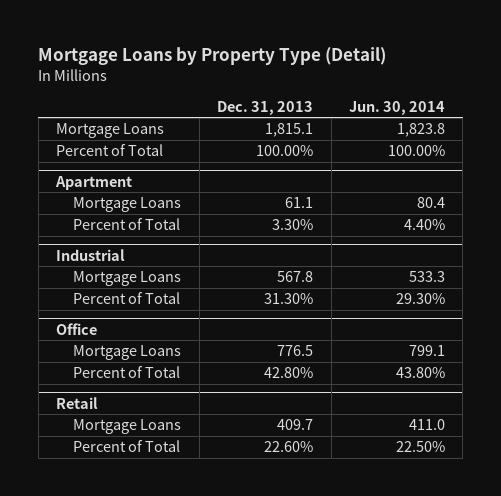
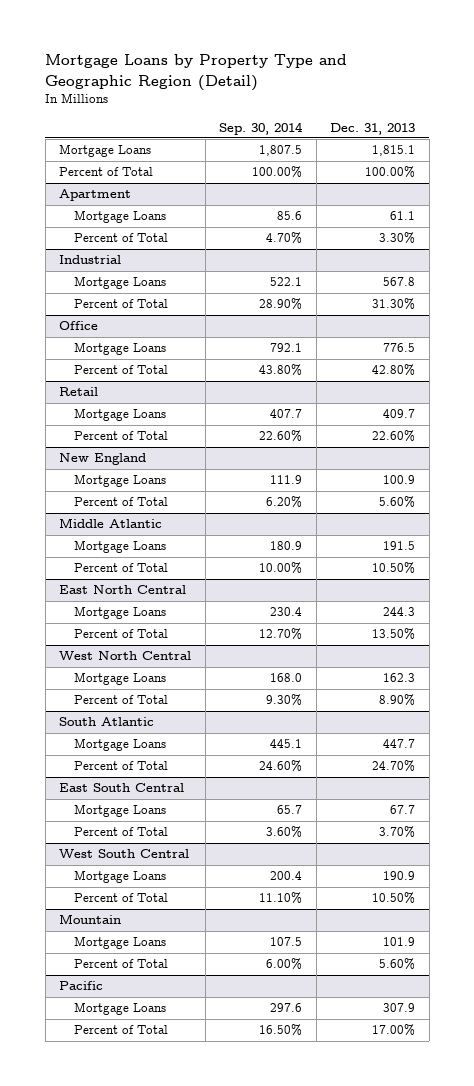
[38,47,387,66] Mortgage Loans by Property Type (Detail) -> [45,54,348,91] Mortgage Loans by Property Type and Geographic Region (Detail)
[348,100,445,115] Jun. 30, 2014 -> none
none -> [219,121,304,135] Sep. 30, 2014
none -> [59,453,147,466] New England
none -> [74,474,167,488] Mortgage Loans
none -> [74,497,169,507] Percent of Total
none -> [59,518,163,529] Middle Atlantic
none -> [74,540,167,554] Mortgage Loans
none -> [74,563,169,573] Percent of Total
none -> [59,585,187,595] East North Central
none -> [74,606,167,620] Mortgage Loans
none -> [74,629,169,639] Percent of Total
none -> [59,651,192,661] West North Central
none -> [74,672,167,686] Mortgage Loans
none -> [74,695,169,705] Percent of Total
none -> [59,717,155,727] South Atlantic
none -> [74,738,167,752] Mortgage Loans
none -> [74,761,169,771] Percent of Total
none -> [59,783,185,793] East South Central
none -> [74,804,167,818] Mortgage Loans
none -> [74,827,169,837] Percent of Total
none -> [59,849,190,859] West South Central
none -> [74,870,167,884] Mortgage Loans
none -> [74,893,169,903] Percent of Total
none -> [59,914,122,925] Mountain
none -> [74,936,167,950] Mortgage Loans
none -> [74,959,169,969] Percent of Total
none -> [59,981,104,991] Pacific
none -> [74,1002,167,1016] Mortgage Loans
none -> [74,1025,169,1035] Percent of Total

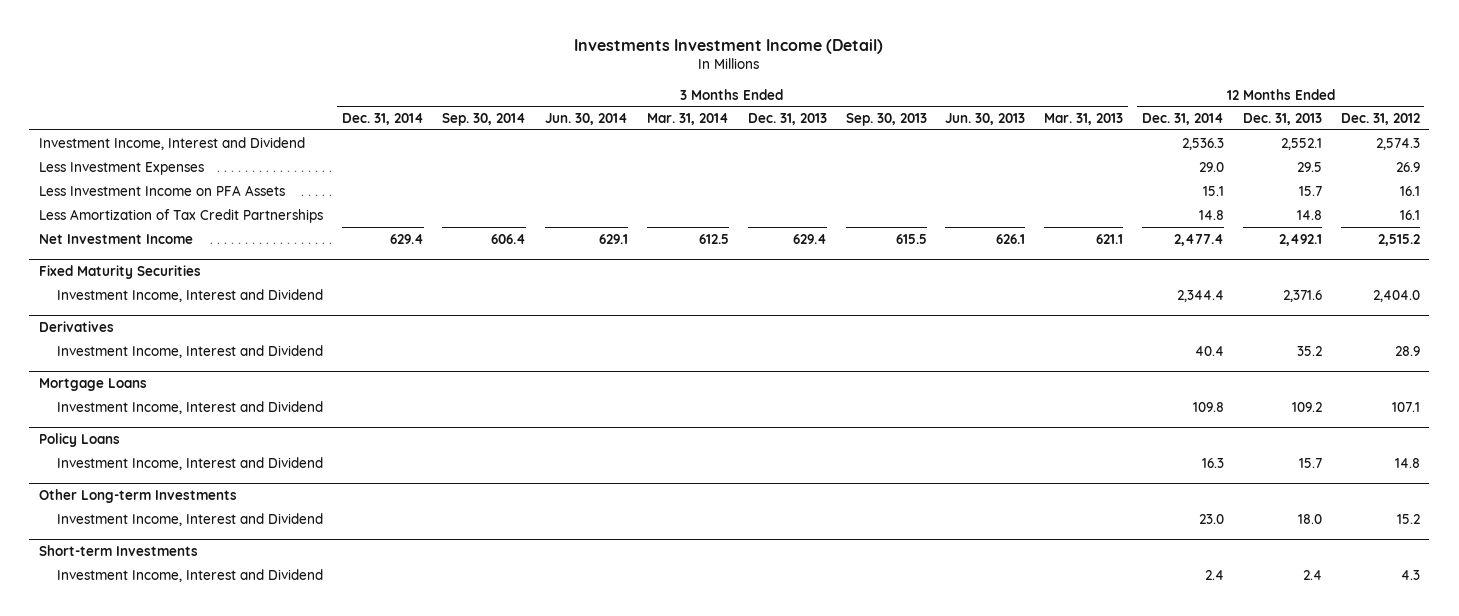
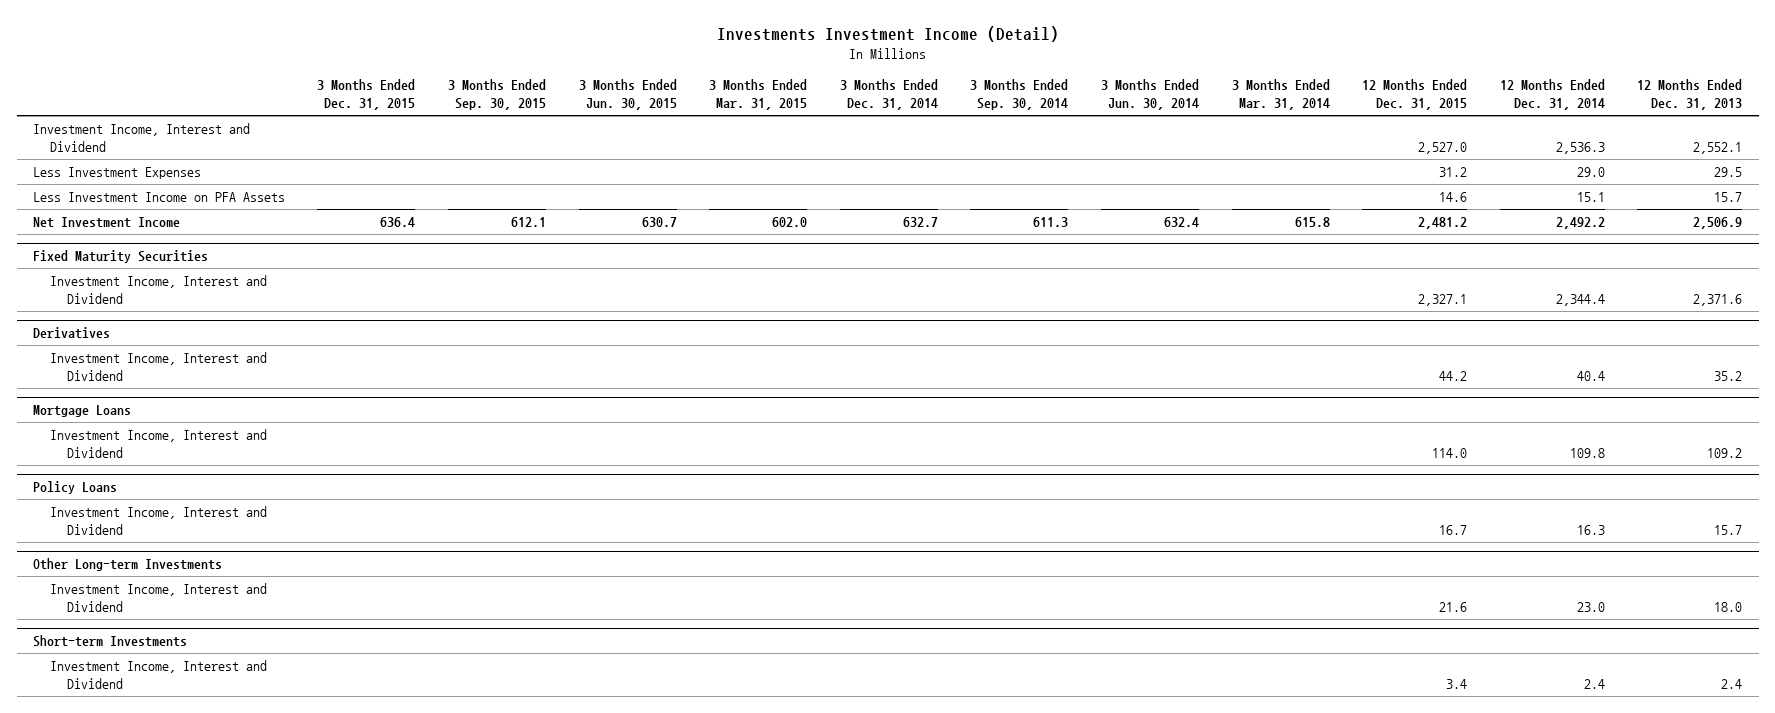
[747,113,827,126] Dec. 31, 2013 -> none
[845,113,927,127] Sep. 30, 2013 -> none
[945,113,1026,126] Jun. 30, 2013 -> none
[1044,113,1124,126] Mar. 31, 2013 -> none
[1340,113,1420,126] Dec. 31, 2012 -> none
none -> [317,79,416,111] 3 Months Ended Dec. 31, 2015
none -> [447,79,546,111] 3 Months Ended Sep. 30, 2015
none -> [578,79,677,111] 3 Months Ended Jun. 30, 2015
none -> [709,79,808,111] 3 Months Ended Mar. 31, 2015
none -> [1362,79,1468,111] 12 Months Ended Dec. 31, 2015
[38,208,323,223] Less Amortization of Tax Credit Partnerships -> none
[389,233,424,244] 629.4 -> [902,217,938,228] 632.7
[491,233,527,244] 606.4 -> [1033,217,1069,228] 611.3
[599,233,629,244] 629.1 -> [1163,217,1199,228] 632.4
[699,233,730,244] 612.5 -> [1294,217,1330,228] 615.8
[1174,233,1225,246] 2,477.4 -> [1555,217,1605,230] 2,492.2
[1278,233,1322,246] 2,492.1 -> [1693,217,1743,230] 2,506.9

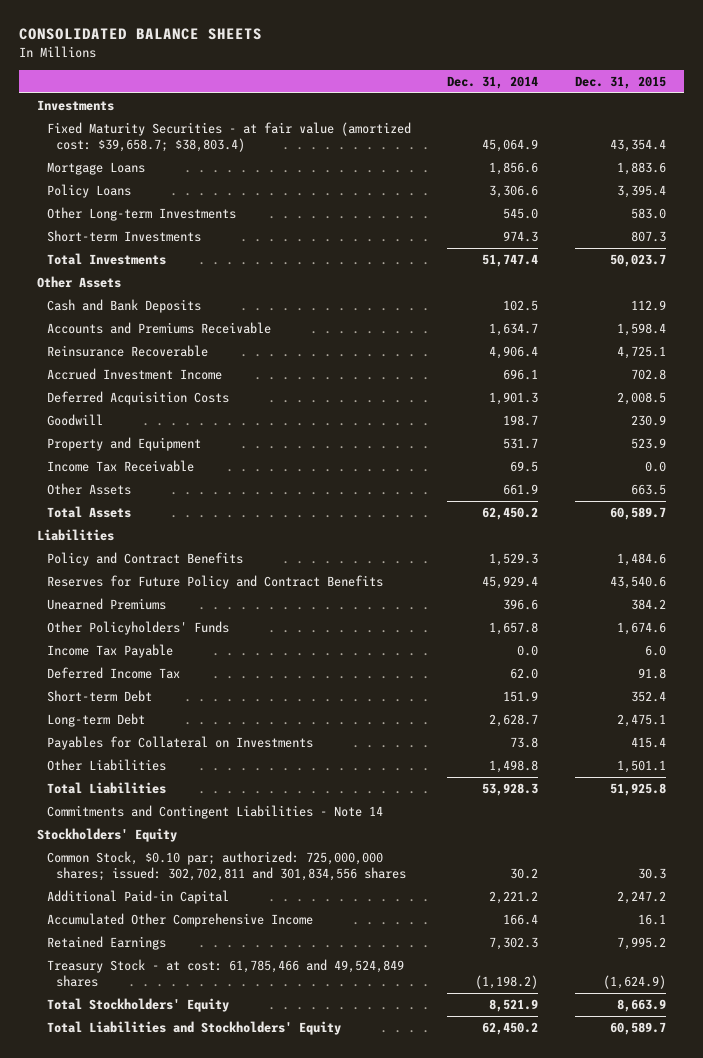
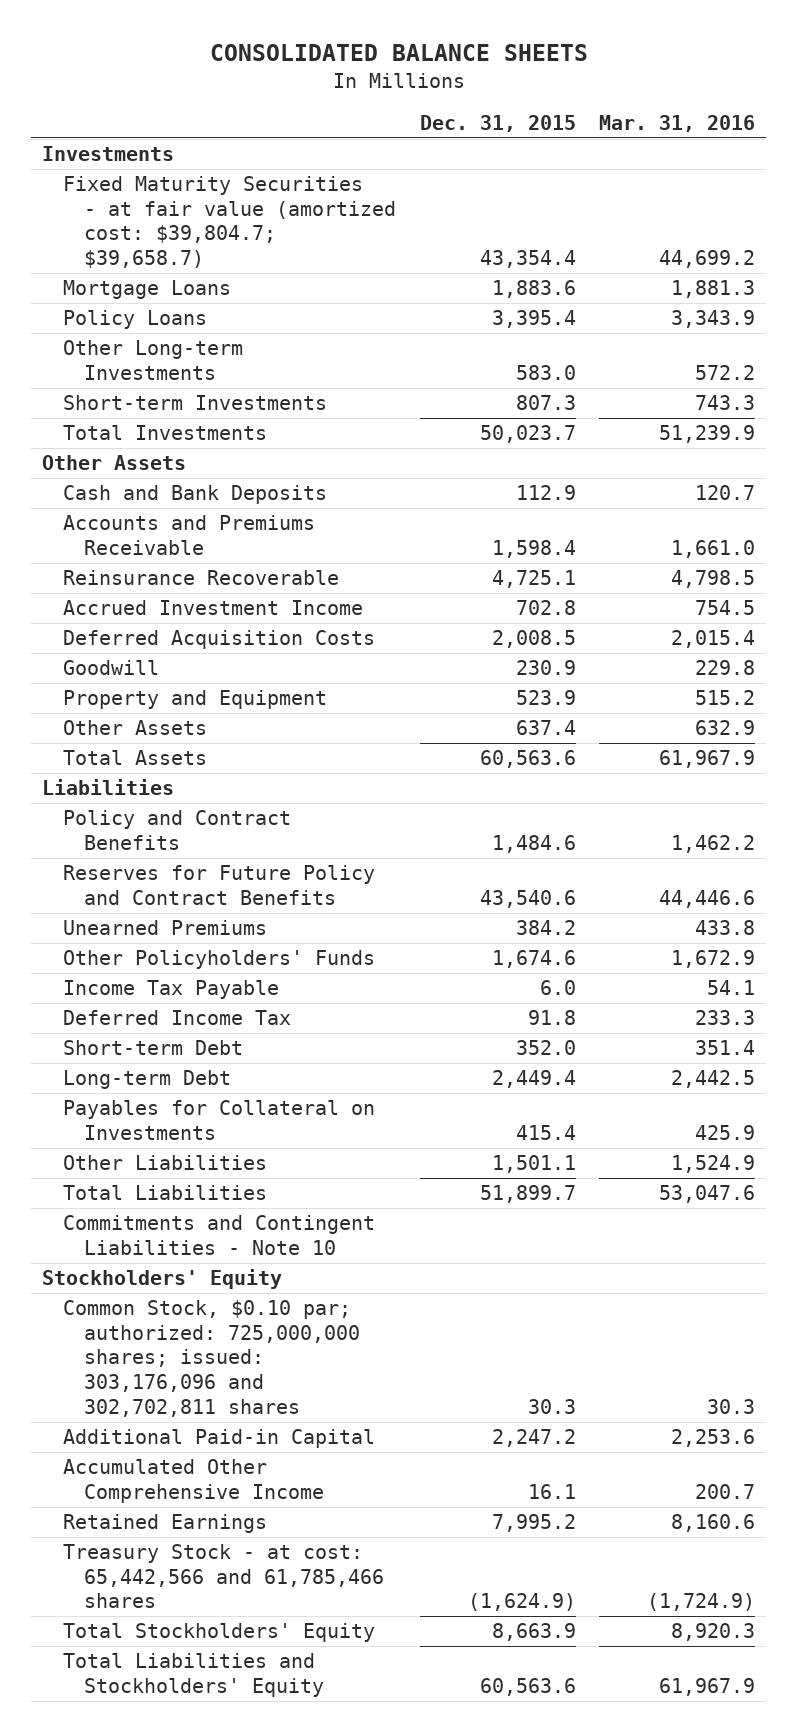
[447,75,539,89] Dec. 31, 2014 -> none
none -> [598,114,755,132] Mar. 31, 2016
[46,122,411,153] Fixed Maturity Securities - at fair value (amortized cost: $39,658.7; $38,803.4) -> [63,176,397,269] Fixed Maturity Securities - at fair value (amortized cost: $39,804.7; $39,658.7)
[46,460,194,473] Income Tax Receivable -> none
[630,484,666,496] 663.5 -> [515,720,576,736] 637.4
[609,507,666,521] 60,589.7 -> [479,750,576,769] 60,563.6
[630,691,666,703] 352.4 -> [515,1040,576,1056] 352.0
[616,714,666,728] 2,475.1 -> [491,1070,576,1089] 2,449.4
[609,783,666,797] 51,925.8 -> [479,1185,576,1204] 51,899.7
[46,805,383,820] Commitments and Contingent Liabilities - Note 14 -> [63,1215,376,1255] Commitments and Contingent Liabilities - Note 10
[46,851,407,882] Common Stock, $0.10 par; authorized: 725,000,000 shares; issued: 302,702,811 and 301,834,556 shares -> [63,1300,361,1417] Common Stock, $0.10 par; authorized: 725,000,000 shares; issued: 303,176,096 and 302,702,811 shares
[46,959,404,988] Treasury Stock - at cost: 61,785,466 and 49,524,849 shares -> [63,1544,385,1609] Treasury Stock - at cost: 65,442,566 and 61,785,466 shares
[609,1022,666,1036] 60,589.7 -> [479,1677,576,1696] 60,563.6

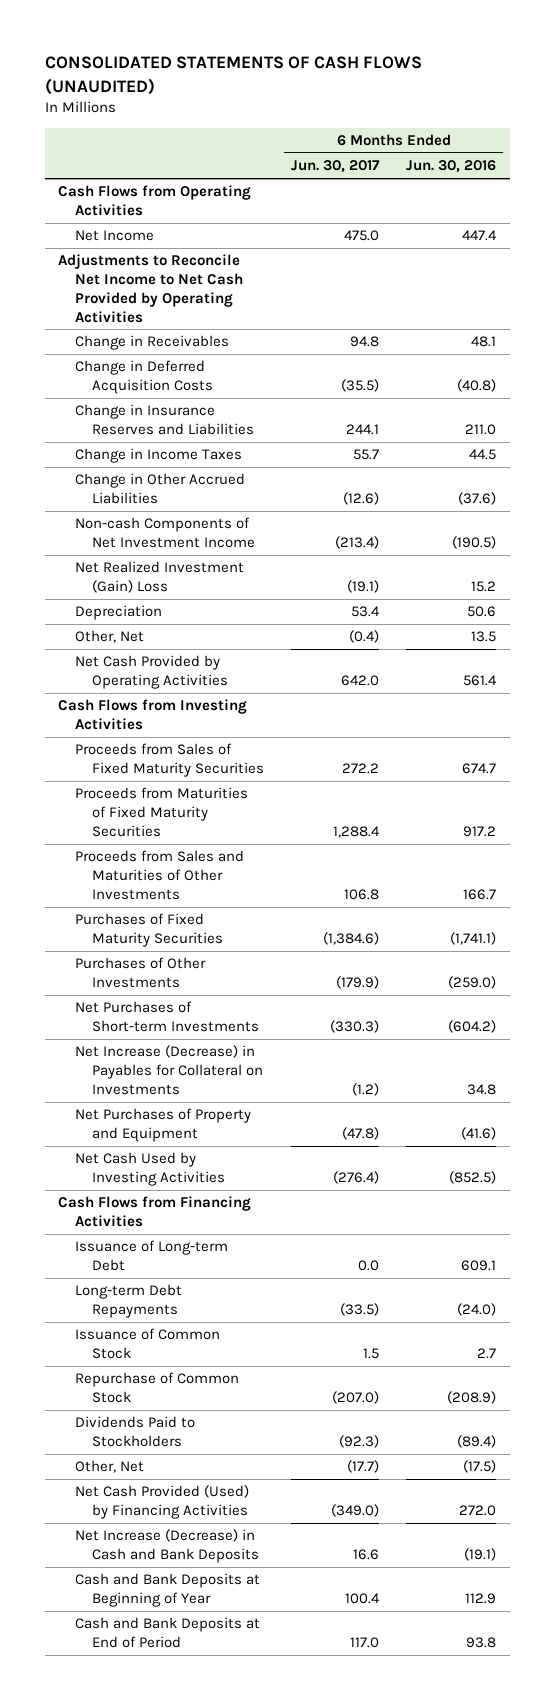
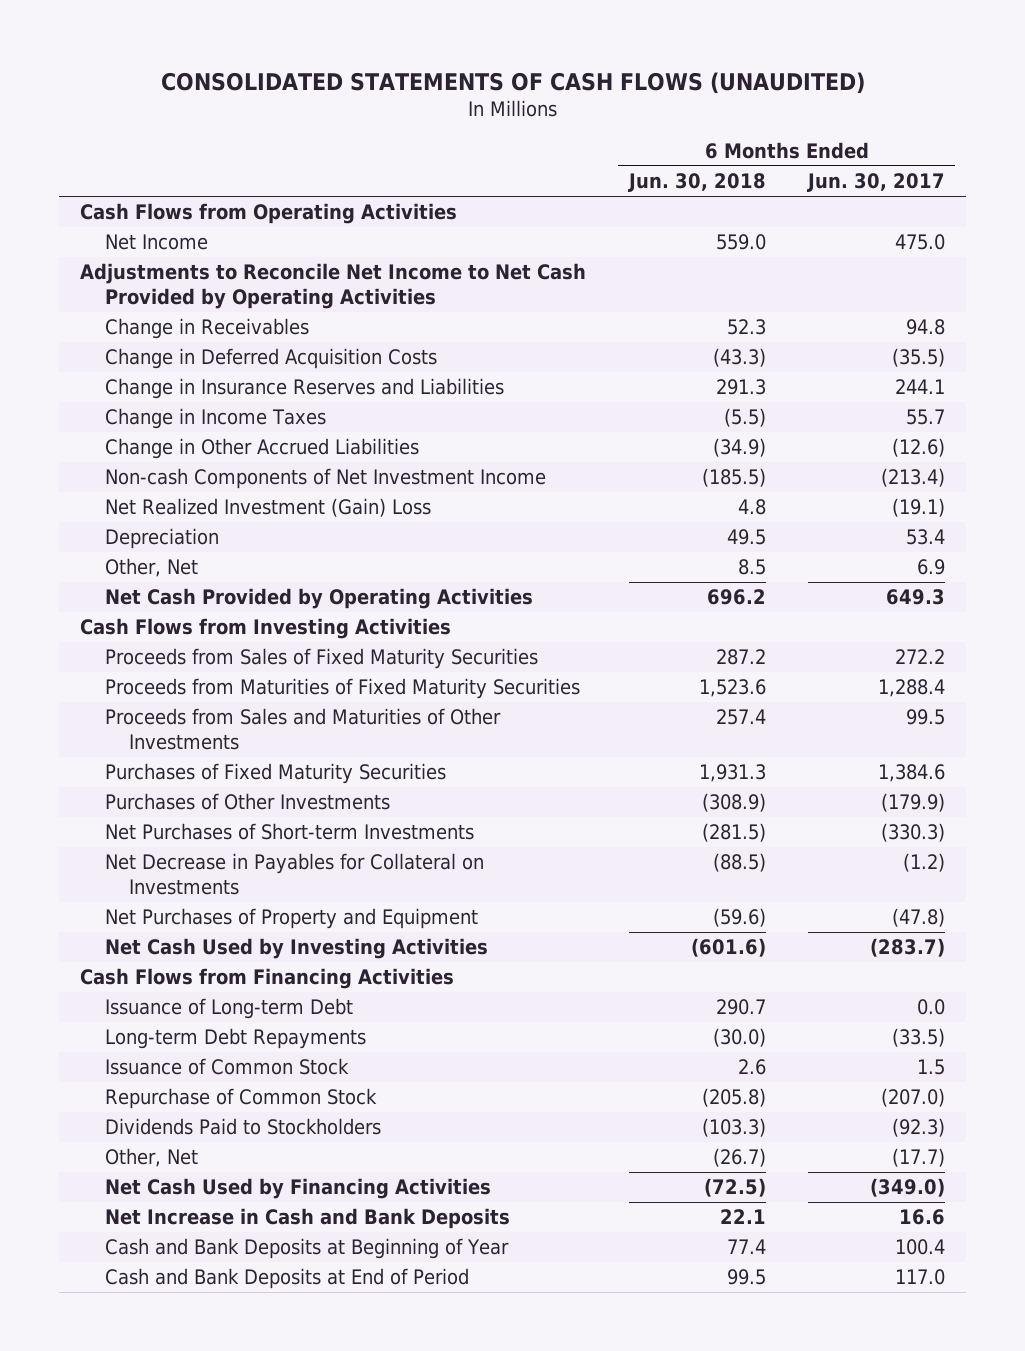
[406,160,497,174] Jun. 30, 2016 -> none
none -> [627,173,766,193] Jun. 30, 2018
[349,630,380,644] (0.4) -> [916,559,945,576] 6.9
[341,675,380,687] 642.0 -> [885,589,945,606] 649.3
[344,888,380,900] 106.8 -> [905,709,945,726] 99.5
[323,932,380,946] (1,384.6) -> [877,764,945,783] 1,384.6
[75,1045,263,1095] Net Increase (Decrease) in Payables for Collateral on Investments -> [104,853,484,896] Net Decrease in Payables for Collateral on Investments
[333,1171,380,1185] (276.4) -> [869,938,945,958] (283.7)
[75,1485,250,1520] Net Cash Provided (Used) by Financing Activities -> [104,1178,491,1200] Net Cash Used by Financing Activities
[75,1529,259,1564] Net Increase (Decrease) in Cash and Bank Deposits -> [104,1208,510,1230] Net Increase in Cash and Bank Deposits

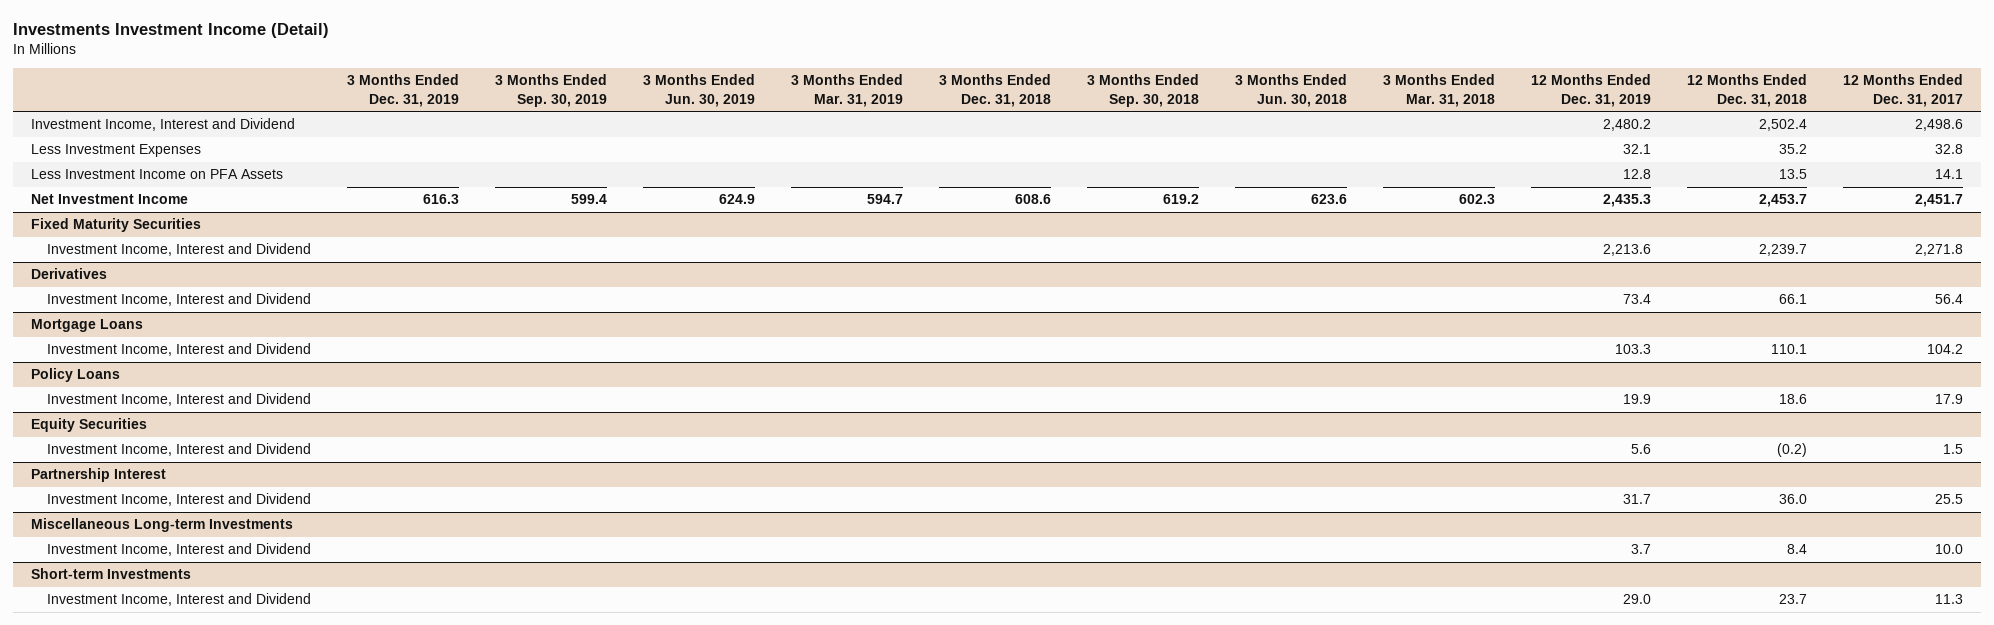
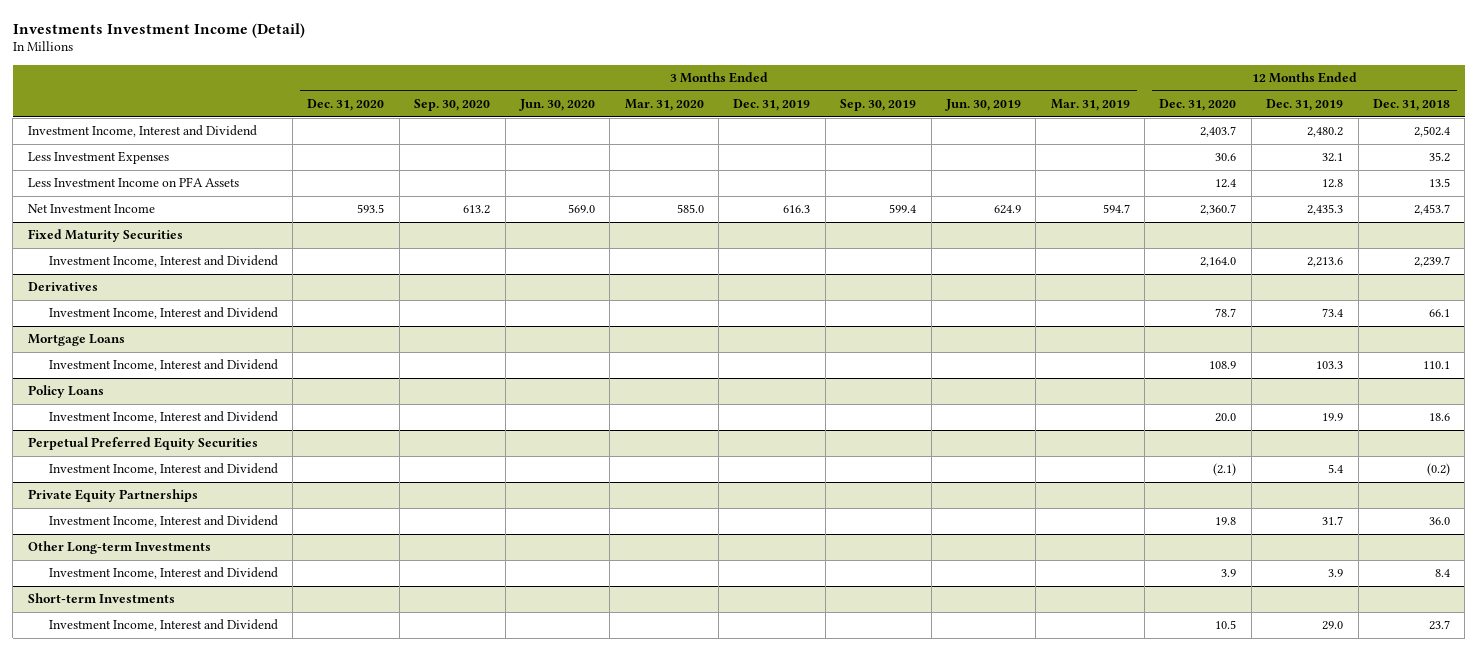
[938,74,1051,107] 3 Months Ended Dec. 31, 2018 -> none
[1086,74,1199,107] 3 Months Ended Sep. 30, 2018 -> none
[1235,74,1348,107] 3 Months Ended Jun. 30, 2018 -> none
[1383,74,1496,107] 3 Months Ended Mar. 31, 2018 -> none
[1843,74,1964,107] 12 Months Ended Dec. 31, 2017 -> none
none -> [307,99,385,112] Dec. 31, 2020
none -> [414,99,491,112] Sep. 30, 2020
none -> [518,99,595,112] Jun. 30, 2020
none -> [624,99,704,112] Mar. 31, 2020
none -> [1159,99,1237,112] Dec. 31, 2020
[30,418,147,433] Equity Securities -> [27,437,258,451] Perpetual Preferred Equity Securities
[1631,444,1652,455] 5.6 -> [1328,464,1344,474] 5.4
[30,468,166,483] Partnership Interest -> [27,489,198,503] Private Equity Partnerships
[30,518,293,533] Miscellaneous Long-term Investments -> [27,541,211,555] Other Long-term Investments
[1631,544,1652,555] 3.7 -> [1328,569,1344,578] 3.9

